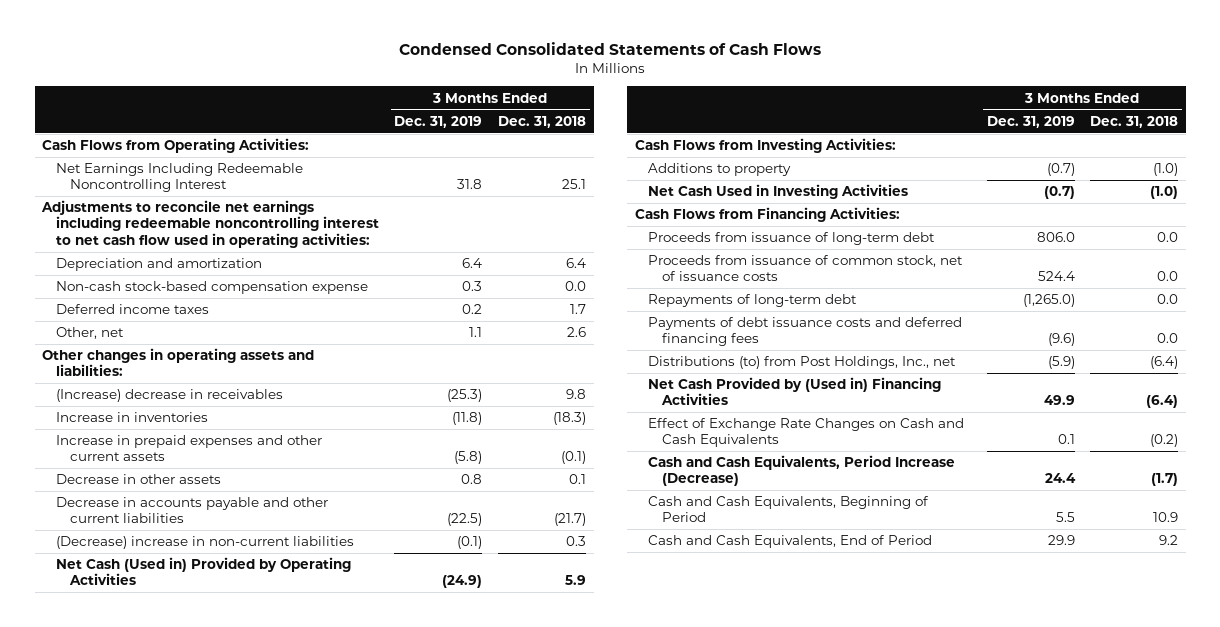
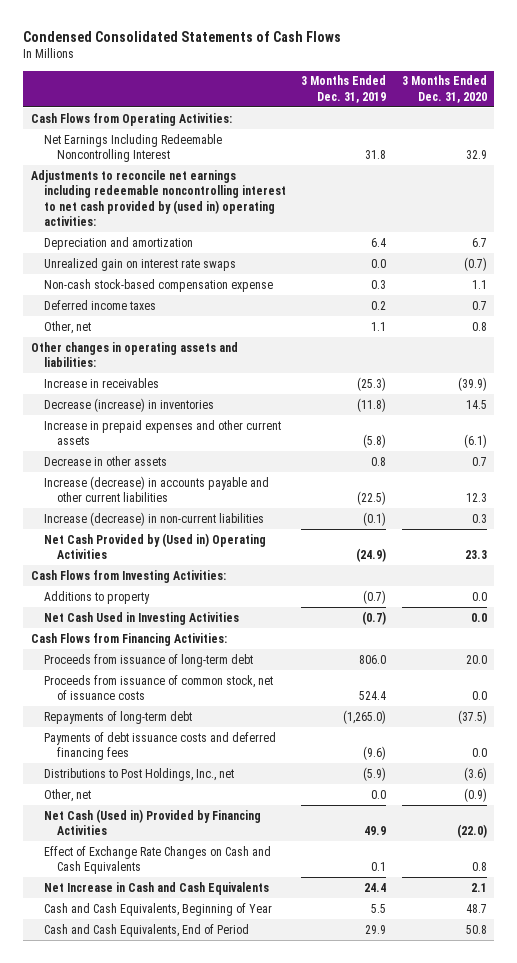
[497,115,586,128] Dec. 31, 2018 -> none
none -> [401,75,487,103] 3 Months Ended Dec. 31, 2020
[41,200,379,248] Adjustments to reconcile net earnings including redeemable noncontrolling interest to net cash flow used in operating activities: -> [30,169,287,226] Adjustments to reconcile net earnings including redeemable noncontrolling interest to net cash provided by (used in) operating activities:
none -> [44,257,237,271] Unrealized gain on interest rate swaps
[55,389,283,403] (Increase) decrease in receivables -> [44,377,160,388] Increase in receivables
[55,412,208,423] Increase in inventories -> [44,397,215,412] Decrease (increase) in inventories
[55,497,328,524] Decrease in accounts payable and other current liabilities -> [44,475,270,503] Increase (decrease) in accounts payable and other current liabilities
[55,536,354,550] (Decrease) increase in non-current liabilities -> [44,511,265,526] Increase (decrease) in non-current liabilities
[55,557,351,586] Net Cash (Used in) Provided by Operating Activities -> [44,532,267,560] Net Cash Provided by (Used in) Operating Activities
[648,356,957,370] Distributions (to) from Post Holdings, Inc., net -> [44,767,235,781] Distributions to Post Holdings, Inc., net
none -> [44,788,92,802] Other, net
[648,377,942,406] Net Cash Provided by (Used in) Financing Activities -> [44,808,262,836] Net Cash (Used in) Provided by Financing Activities
[648,455,956,487] Cash and Cash Equivalents, Period Increase (Decrease) -> [44,881,270,895] Net Increase in Cash and Cash Equivalents
[648,496,930,523] Cash and Cash Equivalents, Beginning of Period -> [44,902,273,916] Cash and Cash Equivalents, Beginning of Year

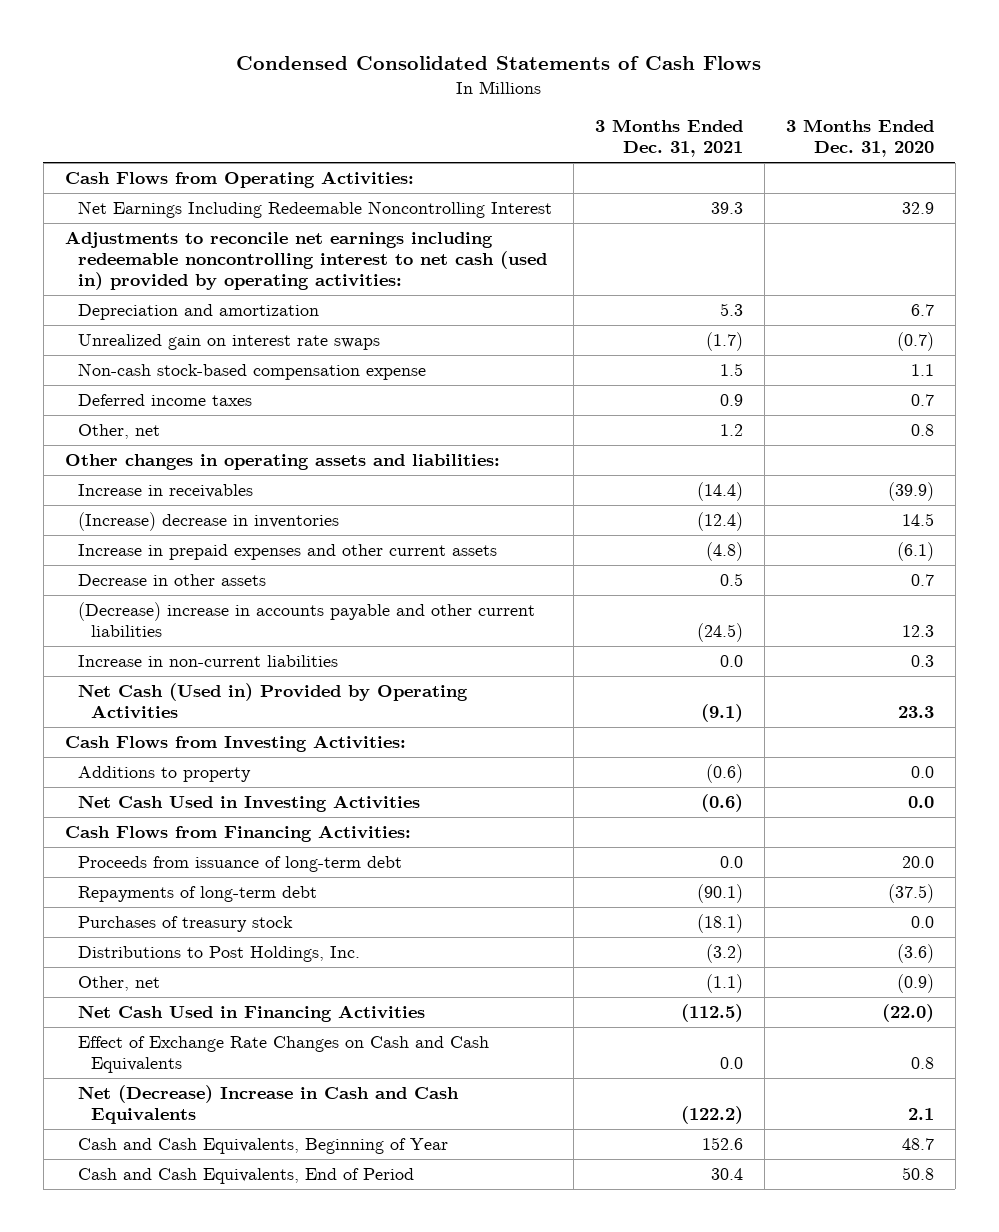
[301,75,387,103] 3 Months Ended Dec. 31, 2019 -> none
none -> [594,119,743,158] 3 Months Ended Dec. 31, 2021
[30,169,287,226] Adjustments to reconcile net earnings including redeemable noncontrolling interest to net cash provided by (used in) operating activities: -> [64,230,547,290] Adjustments to reconcile net earnings including redeemable noncontrolling interest to net cash (used in) provided by operating activities:
[44,397,215,412] Decrease (increase) in inventories -> [77,511,339,531] (Increase) decrease in inventories
[44,475,270,503] Increase (decrease) in accounts payable and other current liabilities -> [77,601,535,637] (Decrease) increase in accounts payable and other current liabilities
[44,511,265,526] Increase (decrease) in non-current liabilities -> [77,654,338,667] Increase in non-current liabilities
[44,532,267,560] Net Cash Provided by (Used in) Operating Activities -> [77,682,468,719] Net Cash (Used in) Provided by Operating Activities
[44,674,274,701] Proceeds from issuance of common stock, net of issuance costs -> none
[44,731,277,761] Payments of debt issuance costs and deferred financing fees -> none
none -> [77,915,293,932] Purchases of treasury stock
[44,767,235,781] Distributions to Post Holdings, Inc., net -> [77,945,360,962] Distributions to Post Holdings, Inc.
[44,808,262,836] Net Cash (Used in) Provided by Financing Activities -> [77,1004,425,1022] Net Cash Used in Financing Activities
[44,881,270,895] Net Increase in Cash and Cash Equivalents -> [77,1084,459,1124] Net (Decrease) Increase in Cash and Cash Equivalents

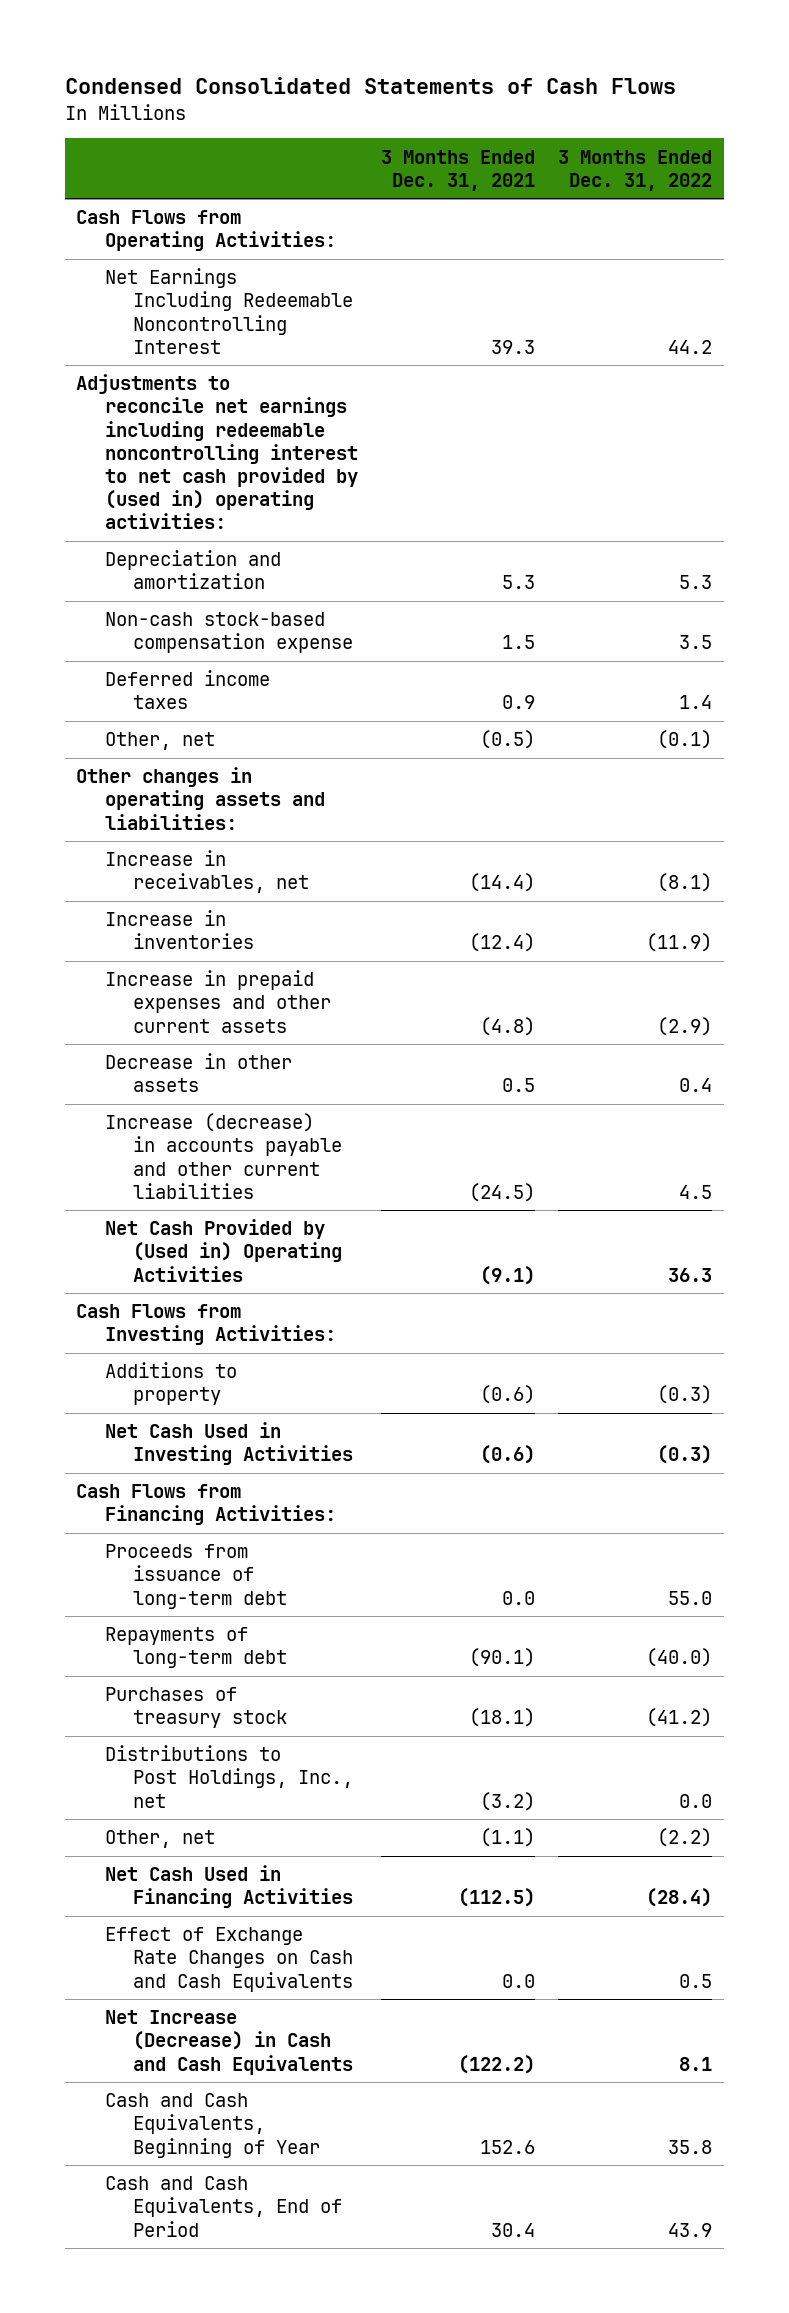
[785,119,934,158] 3 Months Ended Dec. 31, 2020 -> none
none -> [558,149,713,191] 3 Months Ended Dec. 31, 2022
[64,230,547,290] Adjustments to reconcile net earnings including redeemable noncontrolling interest to net cash (used in) provided by operating activities: -> [76,374,358,530] Adjustments to reconcile net earnings including redeemable noncontrolling interest to net cash provided by (used in) operating activities:
[77,333,380,350] Unrealized gain on interest rate swaps -> none
[719,423,743,436] 1.2 -> [479,730,535,750] (0.5)
[77,483,253,498] Increase in receivables -> [104,850,309,894] Increase in receivables, net
[77,511,339,531] (Increase) decrease in inventories -> [104,910,254,950] Increase in inventories
[77,654,338,667] Increase in non-current liabilities -> none
[77,601,535,637] (Decrease) increase in accounts payable and other current liabilities -> [104,1113,342,1199] Increase (decrease) in accounts payable and other current liabilities
[77,682,468,719] Net Cash (Used in) Provided by Operating Activities -> [104,1219,342,1282] Net Cash Provided by (Used in) Operating Activities
[77,945,360,962] Distributions to Post Holdings, Inc. -> [104,1745,353,1808] Distributions to Post Holdings, Inc., net
[77,1084,459,1124] Net (Decrease) Increase in Cash and Cash Equivalents -> [104,2010,353,2075] Net Increase (Decrease) in Cash and Cash Equivalents

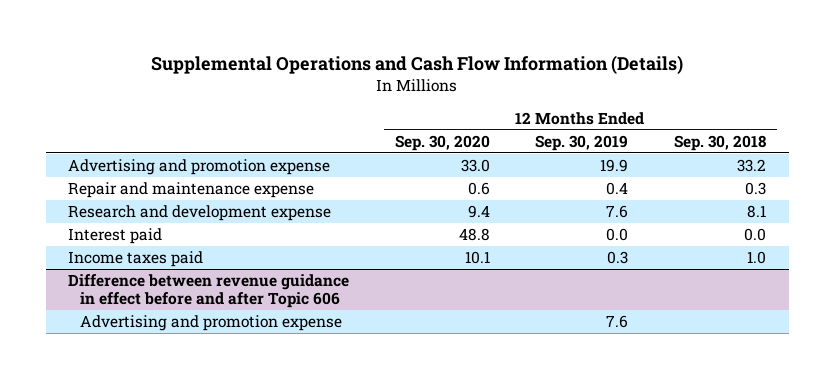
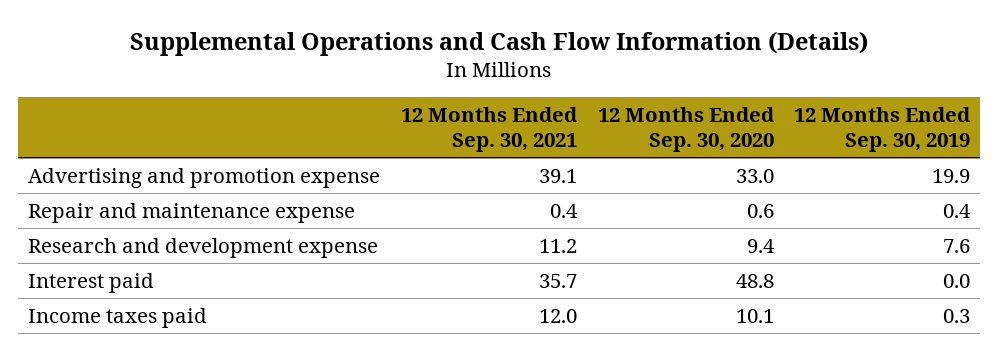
[673,135,766,152] Sep. 30, 2018 -> none
none -> [401,107,579,152] 12 Months Ended Sep. 30, 2021
[68,274,350,309] Difference between revenue guidance in effect before and after Topic 606 -> none
[80,315,343,332] Advertising and promotion expense -> none

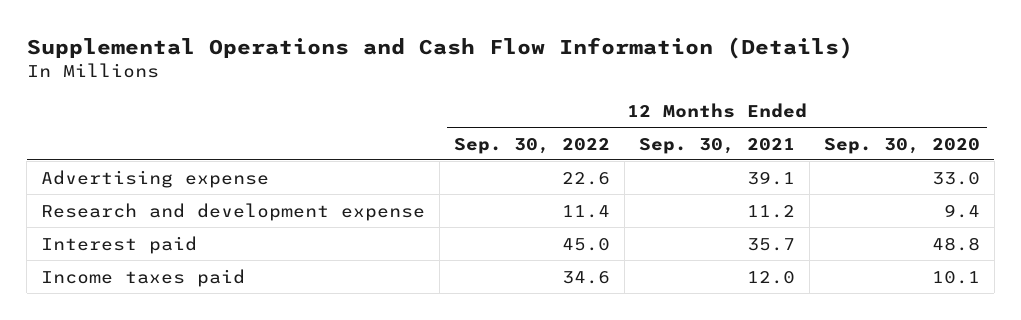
[794,107,972,152] 12 Months Ended Sep. 30, 2019 -> none
none -> [454,137,611,154] Sep. 30, 2022
[28,202,356,223] Repair and maintenance expense -> none
[28,167,381,188] Advertising and promotion expense -> [41,169,270,188] Advertising expense

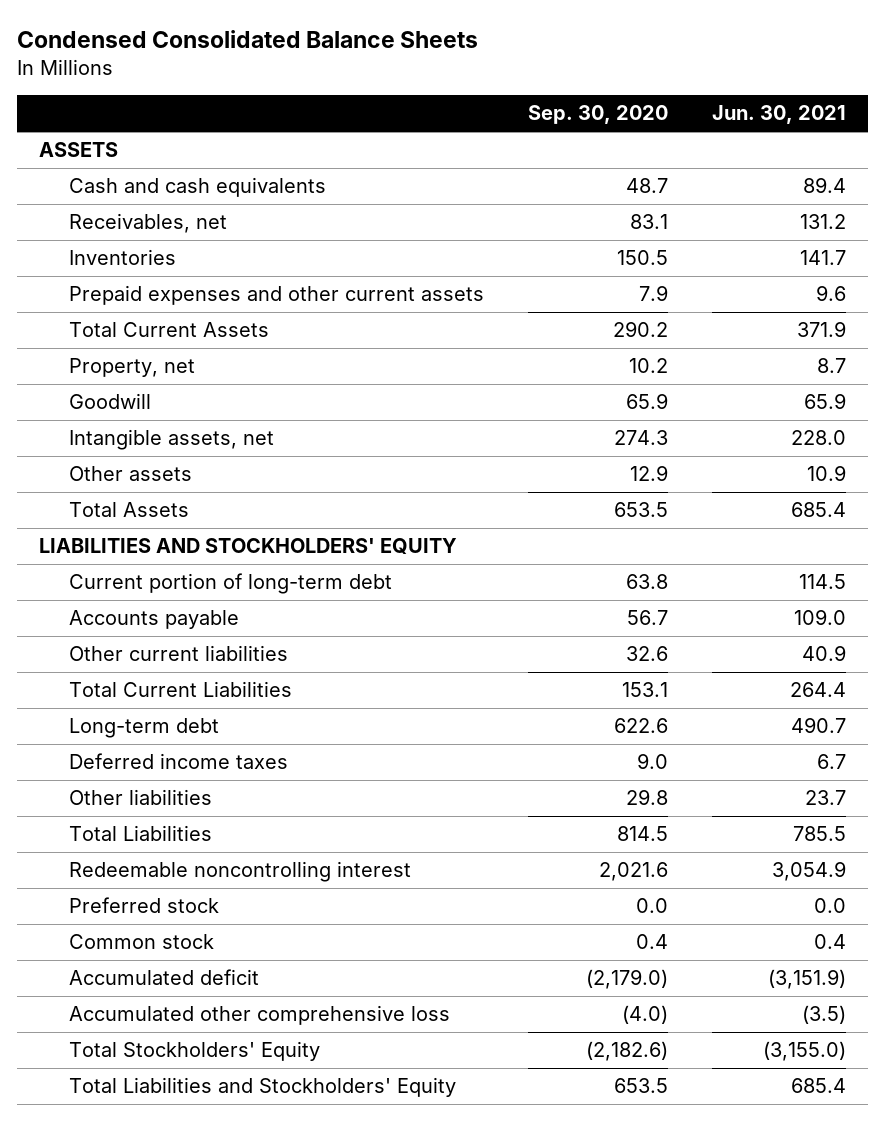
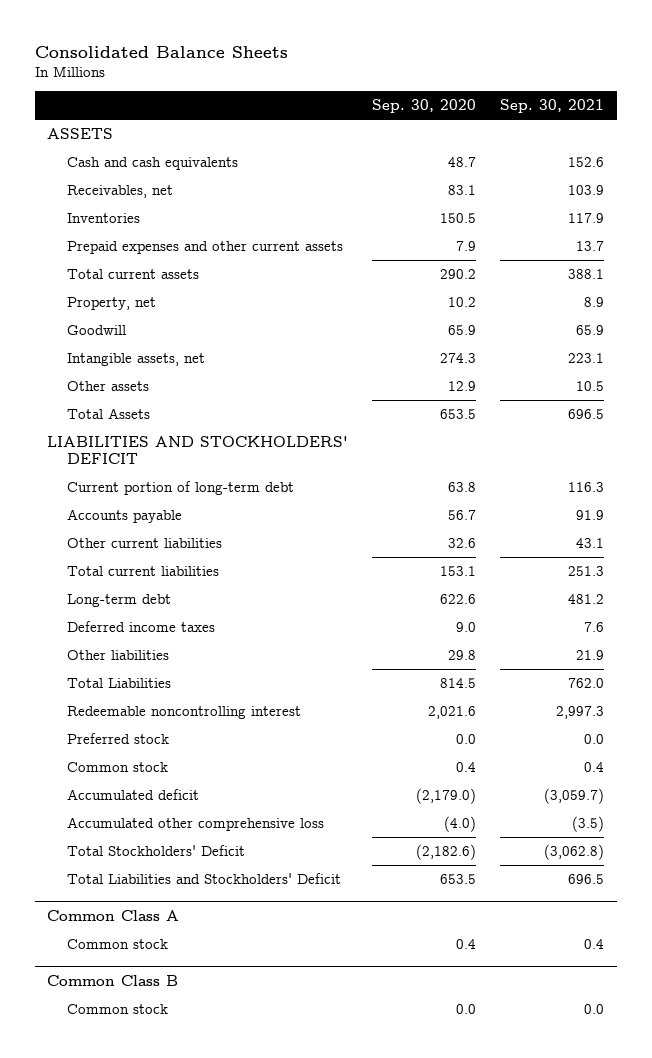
[17,30,479,49] Condensed Consolidated Balance Sheets -> [35,45,289,58] Consolidated Balance Sheets
[712,105,847,125] Jun. 30, 2021 -> none
none -> [500,99,605,114] Sep. 30, 2021
[68,322,269,338] Total Current Assets -> [66,269,199,280] Total current assets
[39,538,458,556] LIABILITIES AND STOCKHOLDERS' EQUITY -> [47,436,349,465] LIABILITIES AND STOCKHOLDERS' DEFICIT
[68,681,292,698] Total Current Liabilities -> [66,566,219,577] Total current liabilities
[68,1041,320,1062] Total Stockholders' Equity -> [66,845,245,857] Total Stockholders' Deficit
[68,1077,456,1098] Total Liabilities and Stockholders' Equity -> [66,873,341,885] Total Liabilities and Stockholders' Deficit
none -> [47,909,180,921] Common Class A
none -> [66,939,168,950] Common stock
none -> [47,974,179,986] Common Class B
none -> [66,1004,168,1015] Common stock

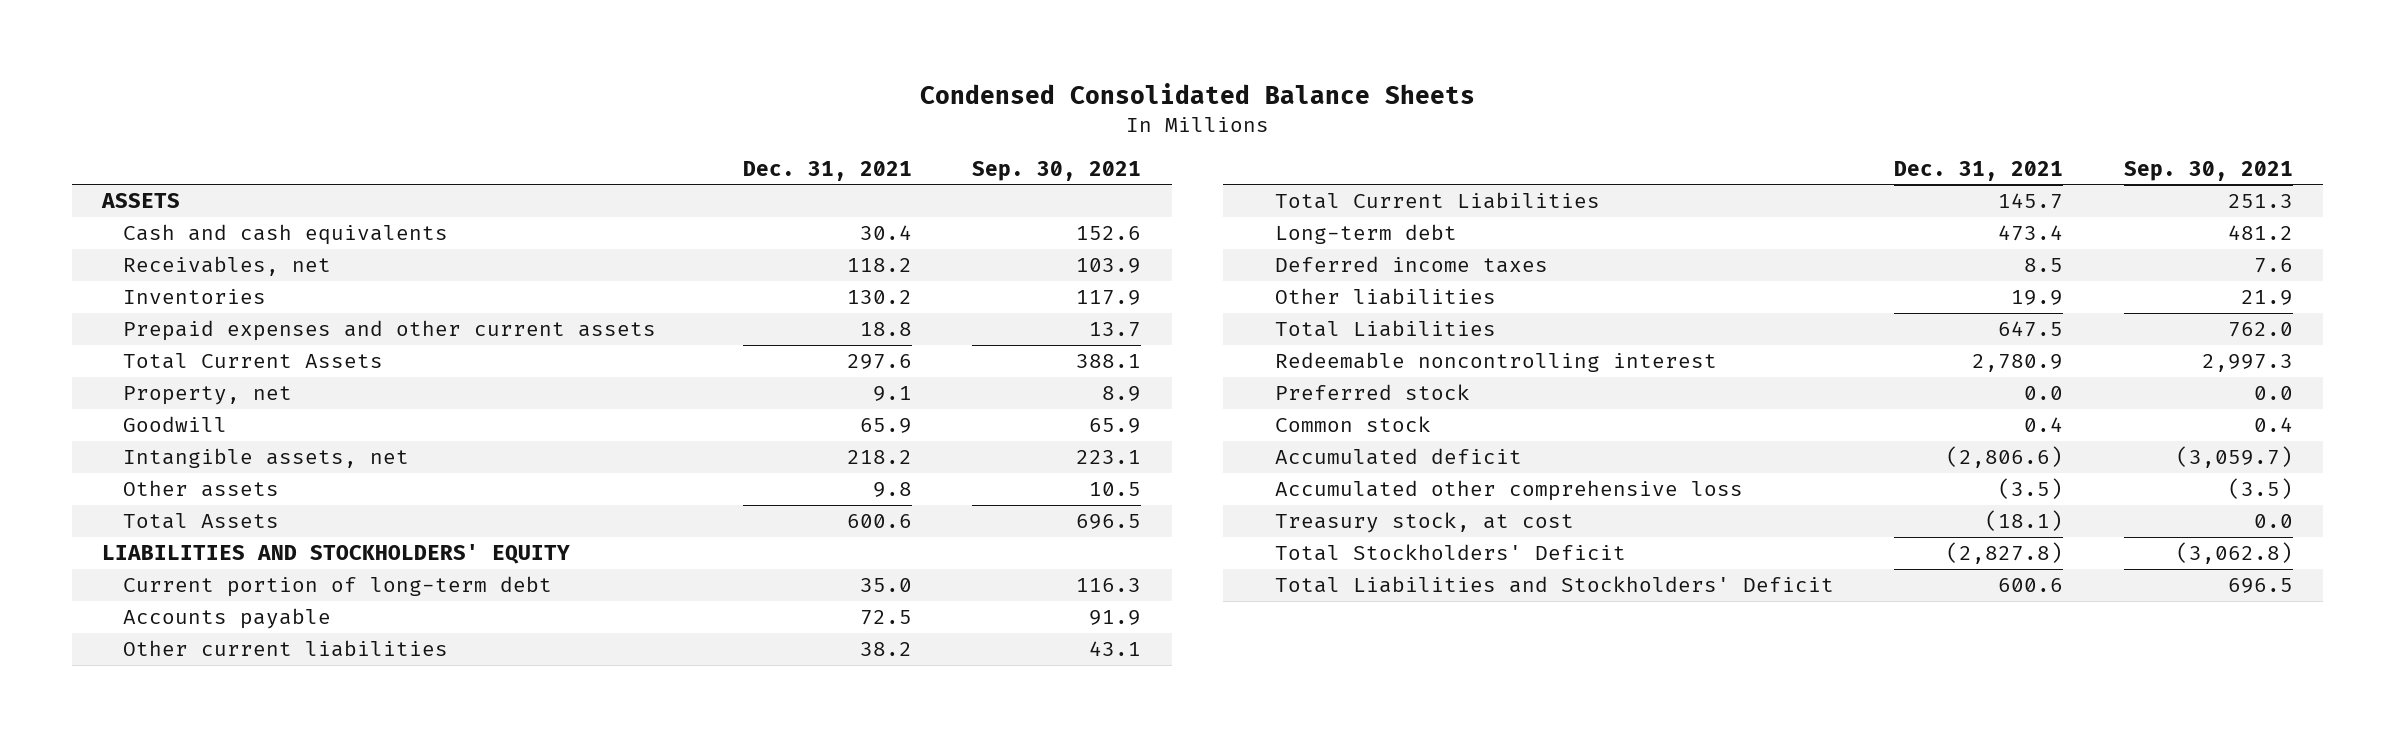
[35,45,289,58] Consolidated Balance Sheets -> [919,82,1475,104] Condensed Consolidated Balance Sheets
[372,99,477,114] Sep. 30, 2020 -> none
none -> [742,160,912,181] Dec. 31, 2021
[66,269,199,280] Total current assets -> [122,353,383,370] Total Current Assets
[47,436,349,465] LIABILITIES AND STOCKHOLDERS' DEFICIT -> [101,544,570,565] LIABILITIES AND STOCKHOLDERS' EQUITY
[66,566,219,577] Total current liabilities -> [1274,192,1600,210] Total Current Liabilities
none -> [1274,512,1574,534] Treasury stock, at cost
[47,909,180,921] Common Class A -> none
[66,939,168,950] Common stock -> none
[47,974,179,986] Common Class B -> none
[66,1004,168,1015] Common stock -> none

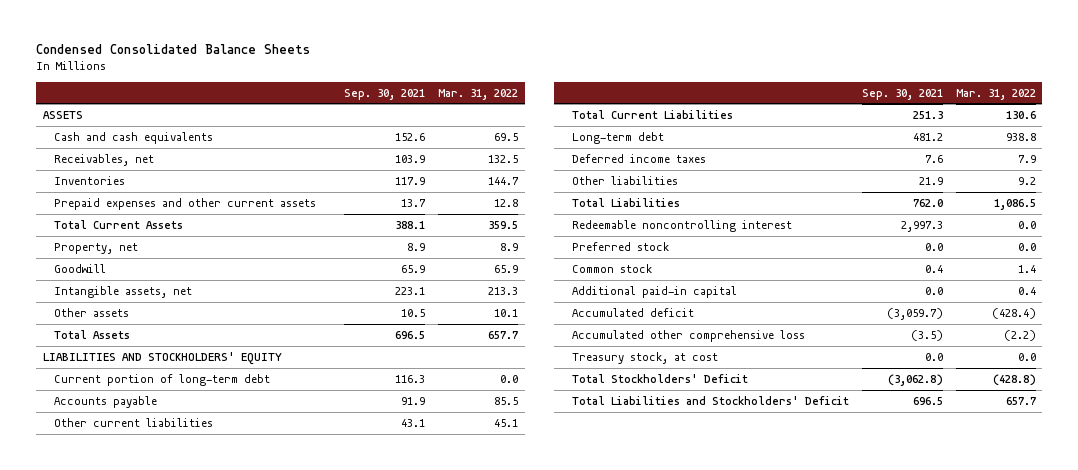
[742,160,912,181] Dec. 31, 2021 -> none
none -> [438,88,519,100] Mar. 31, 2022
none -> [571,285,737,298] Additional paid-in capital

